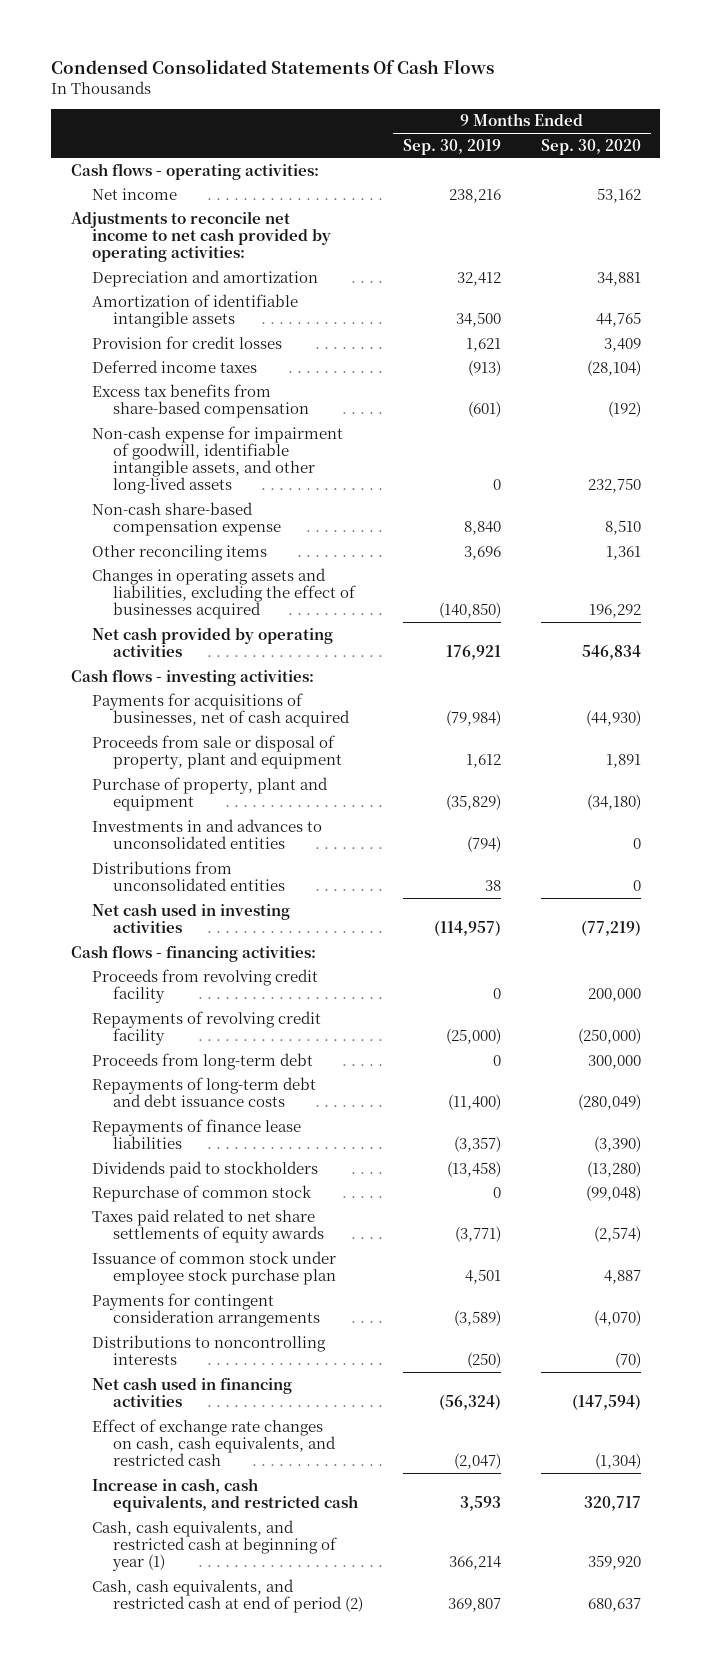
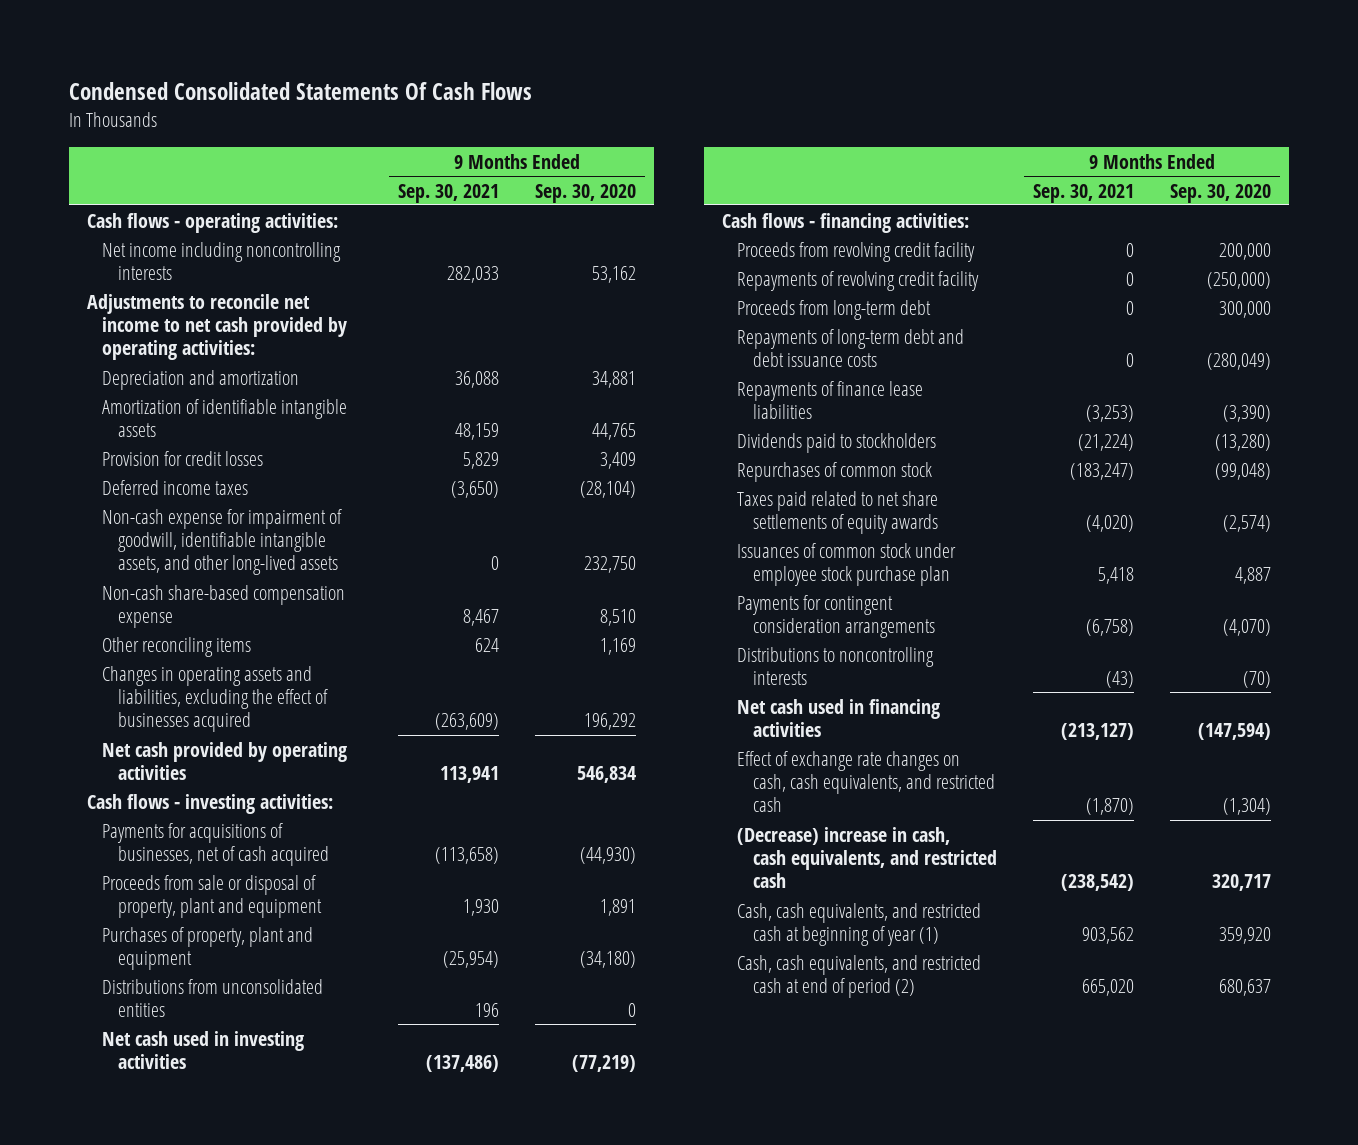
[402,138,501,155] Sep. 30, 2019 -> none
none -> [397,183,499,203] Sep. 30, 2021
[92,187,178,200] Net income -> [102,241,342,280] Net income including noncontrolling interests
[92,383,309,418] Excess tax benefits from share-based compensation -> none
[605,545,641,560] 1,361 -> [599,637,636,655] 1,169
[92,818,323,849] Investments in and advances to unconsolidated entities -> none
[92,776,329,811] Purchase of property, plant and equipment -> [102,926,314,970] Purchases of property, plant and equipment
[92,1184,313,1202] Repurchase of common stock -> [737,461,933,482] Repurchases of common stock
[92,1250,337,1285] Issuance of common stock under employee stock purchase plan -> [737,542,957,586] Issuances of common stock under employee stock purchase plan
[92,1477,358,1512] Increase in cash, cash equivalents, and restricted cash -> [737,826,997,889] (Decrease) increase in cash, cash equivalents, and restricted cash

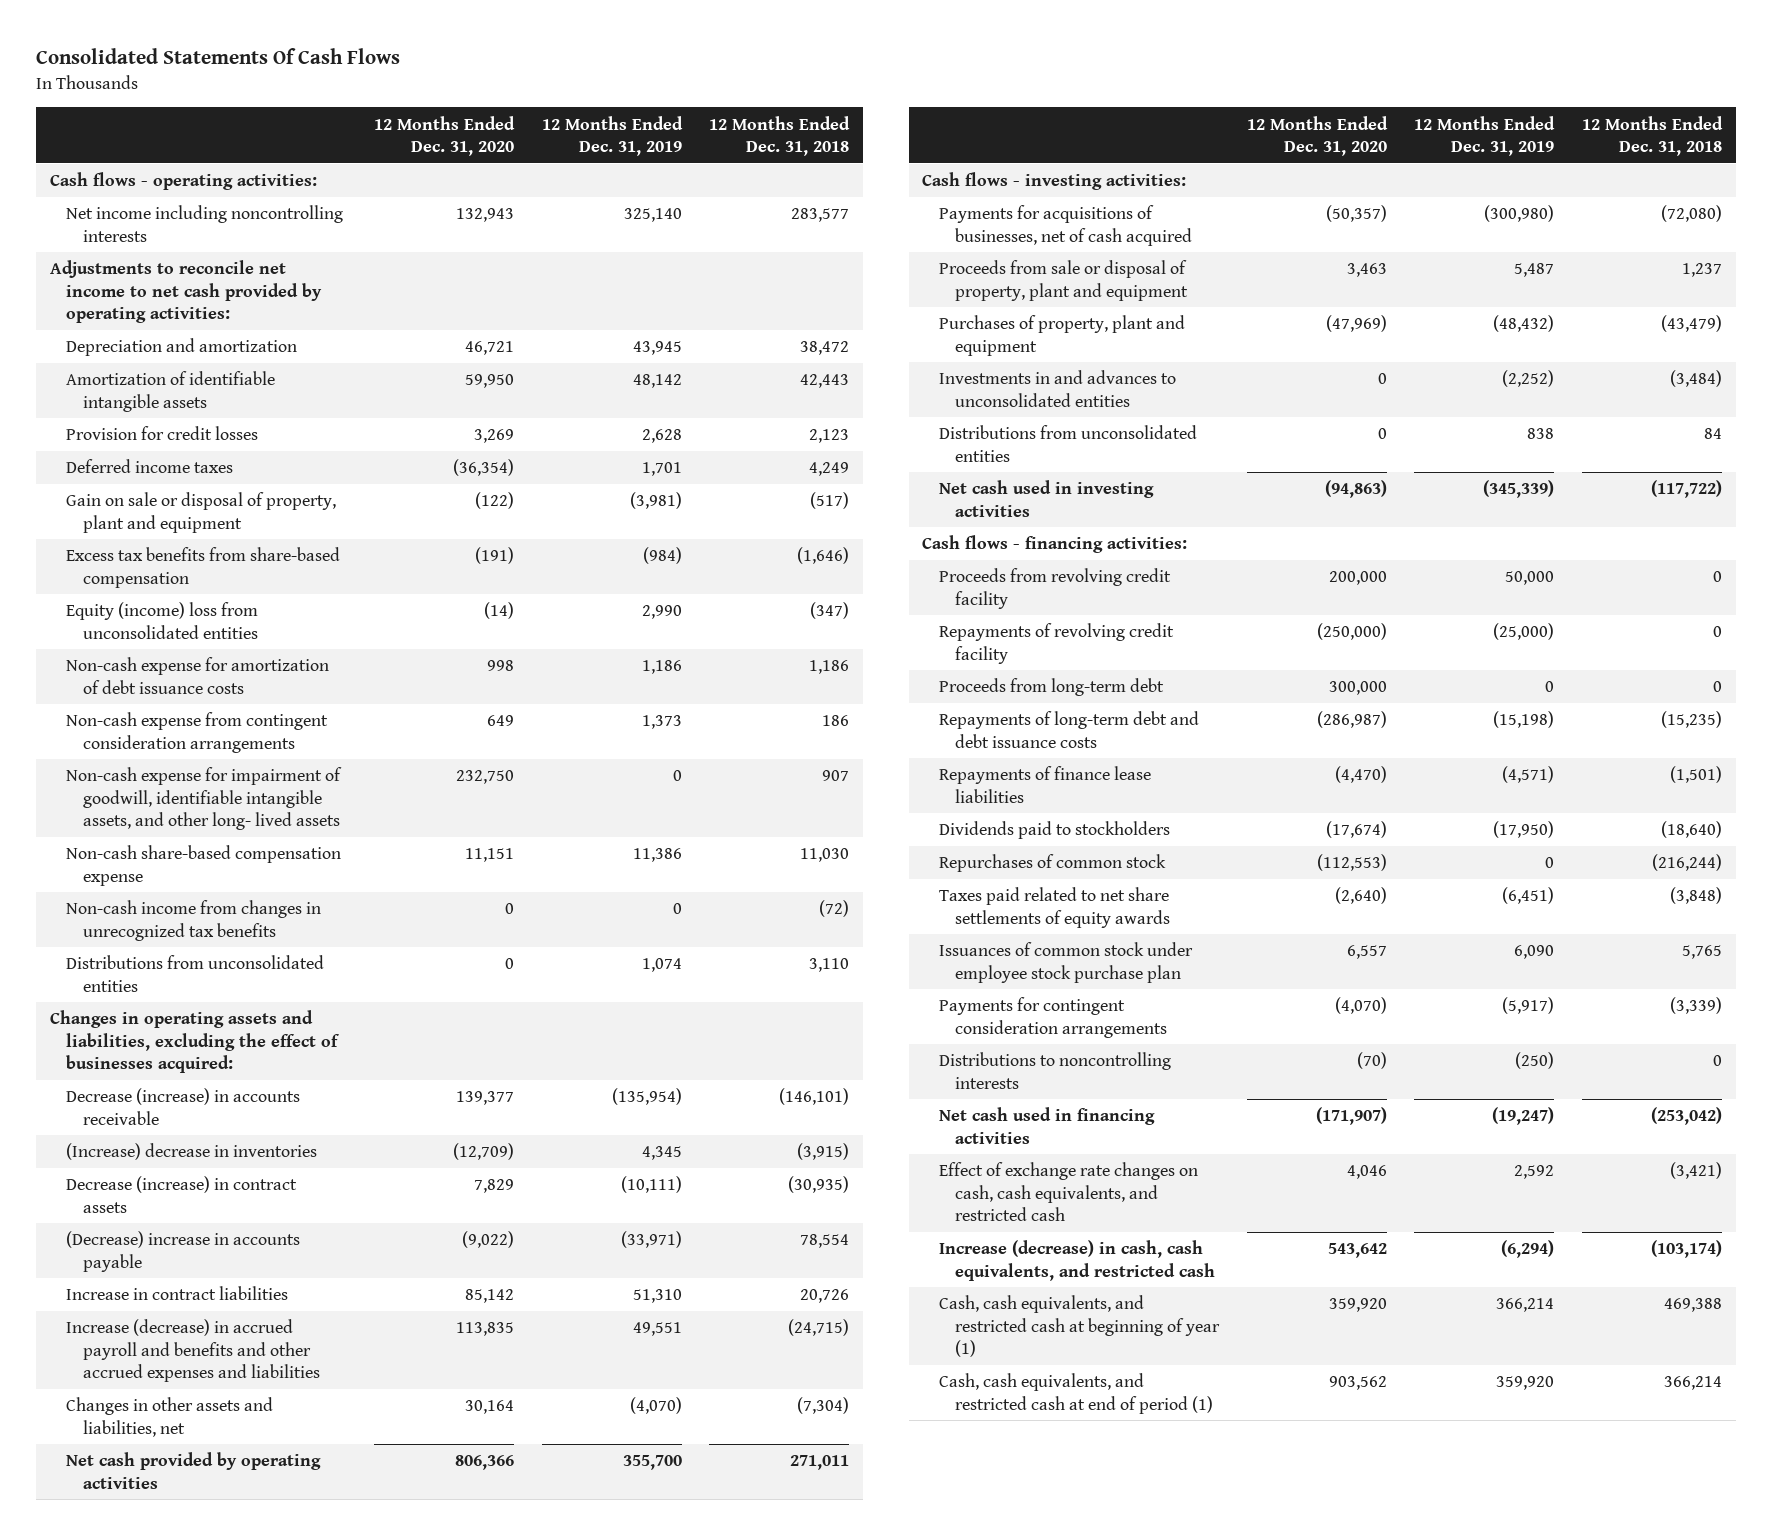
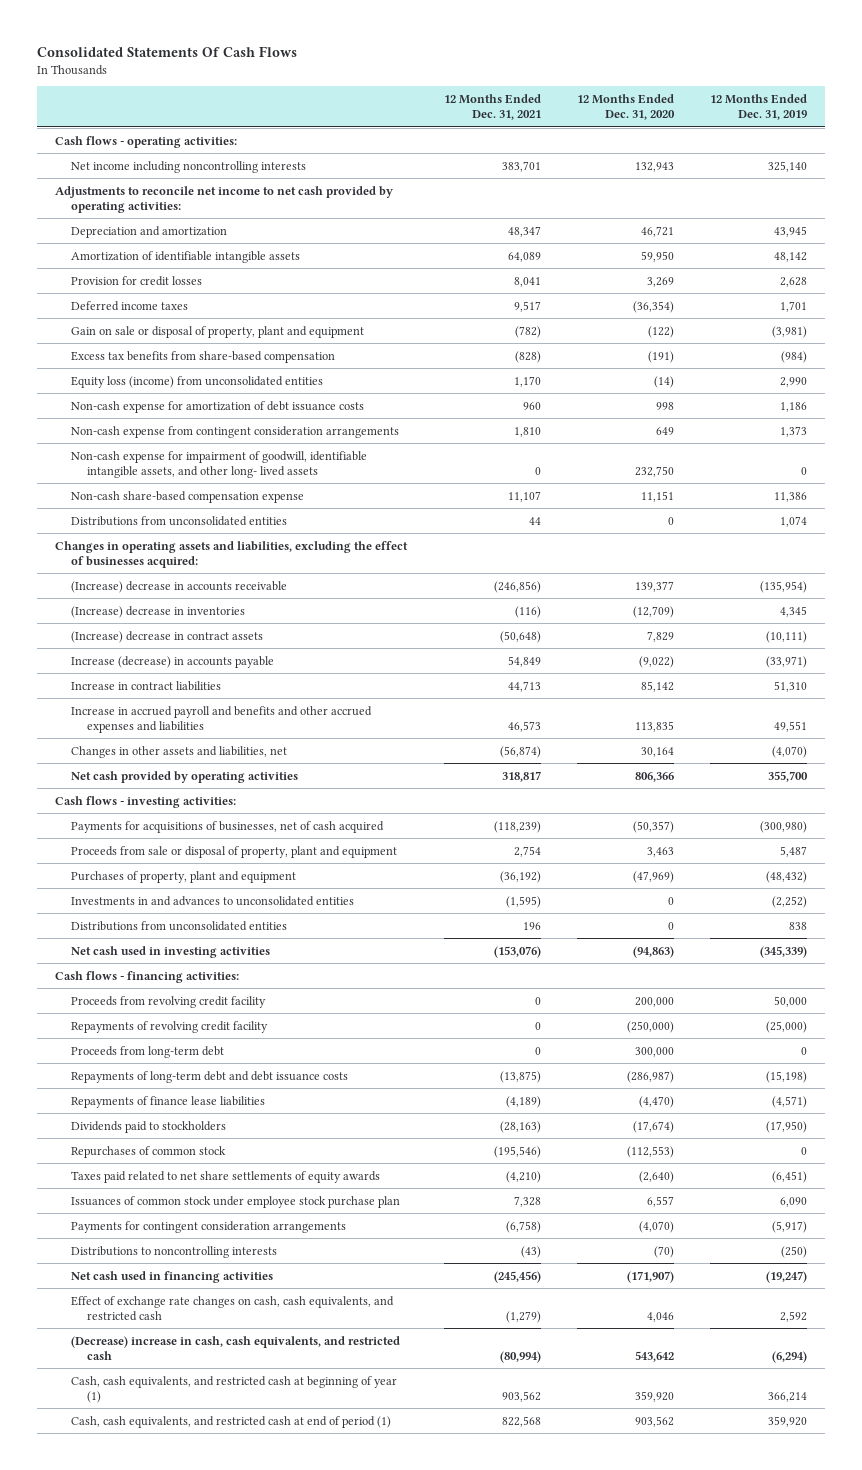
[709,115,851,156] 12 Months Ended Dec. 31, 2018 -> none
none -> [443,94,541,121] 12 Months Ended Dec. 31, 2021
[66,602,259,639] Equity (income) loss from unconsolidated entities -> [70,375,323,388] Equity loss (income) from unconsolidated entities
[66,900,322,941] Non-cash income from changes in unrecognized tax benefits -> none
[66,1088,301,1125] Decrease (increase) in accounts receivable -> [70,580,287,593] (Increase) decrease in accounts receivable
[66,1176,298,1213] Decrease (increase) in contract assets -> [70,630,263,643] (Increase) decrease in contract assets
[66,1231,301,1272] (Decrease) increase in accounts payable -> [70,655,274,668] Increase (decrease) in accounts payable
[66,1319,320,1382] Increase (decrease) in accrued payroll and benefits and other accrued expenses and liabilities -> [70,705,372,733] Increase in accrued payroll and benefits and other accrued expenses and liabilities
[938,1240,1216,1281] Increase (decrease) in cash, cash equivalents, and restricted cash -> [70,1335,400,1360] (Decrease) increase in cash, cash equivalents, and restricted cash

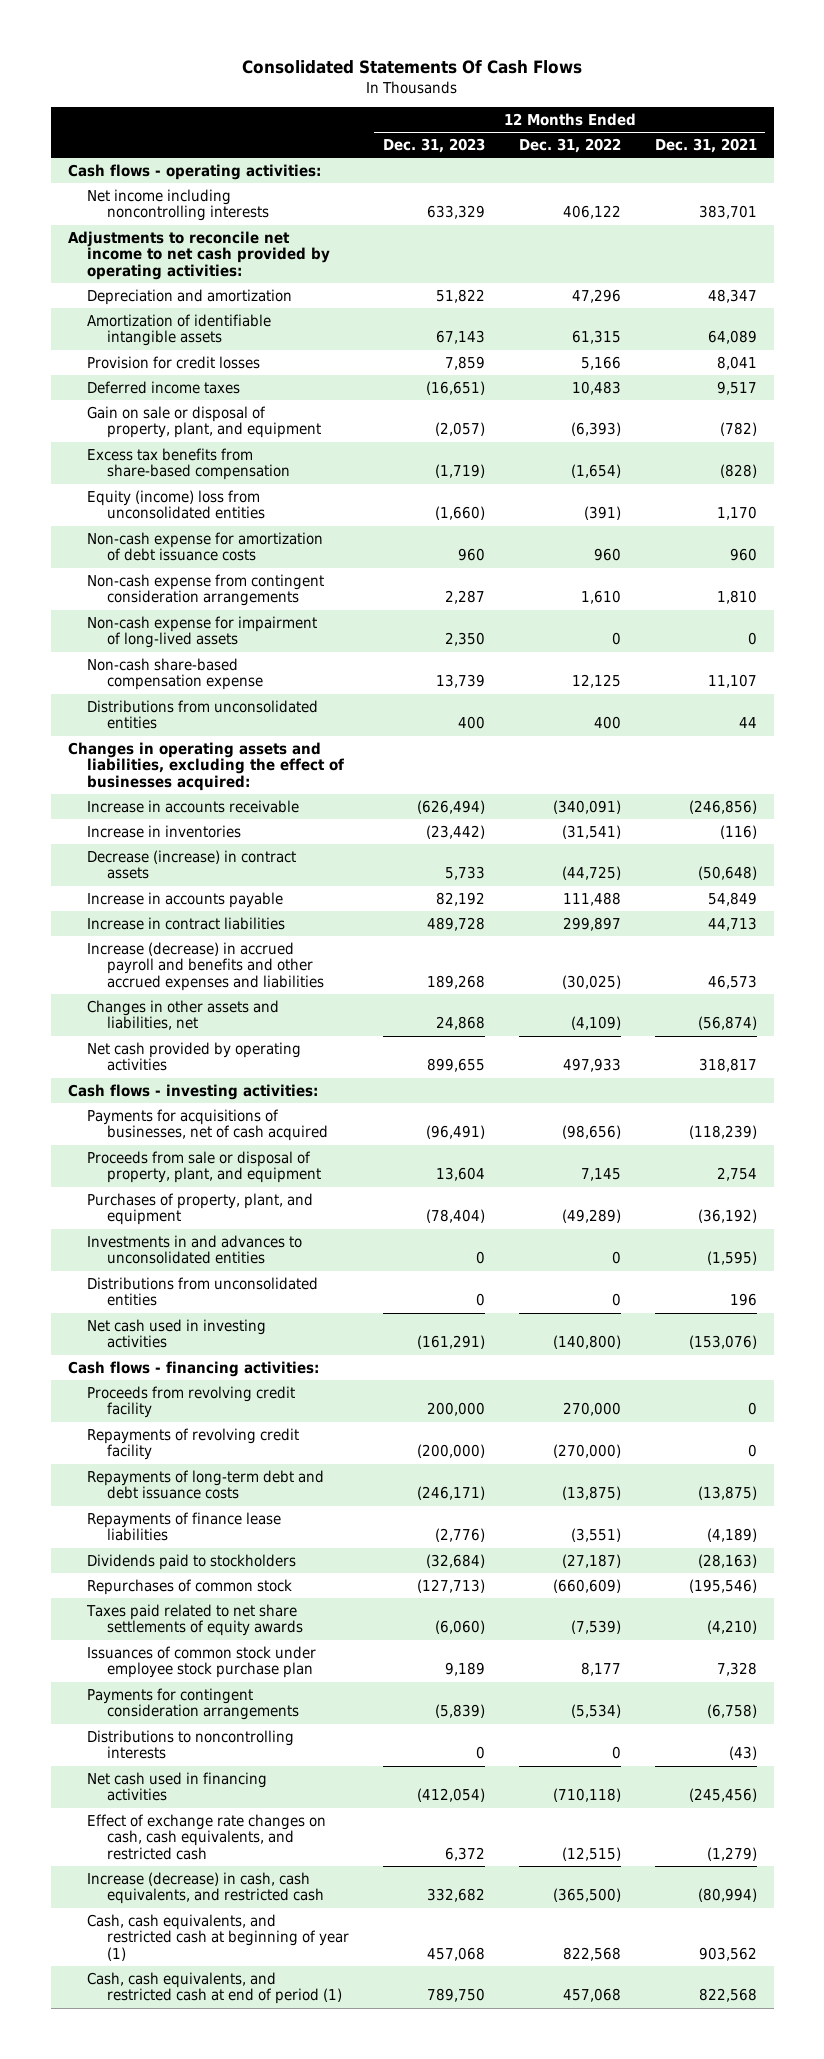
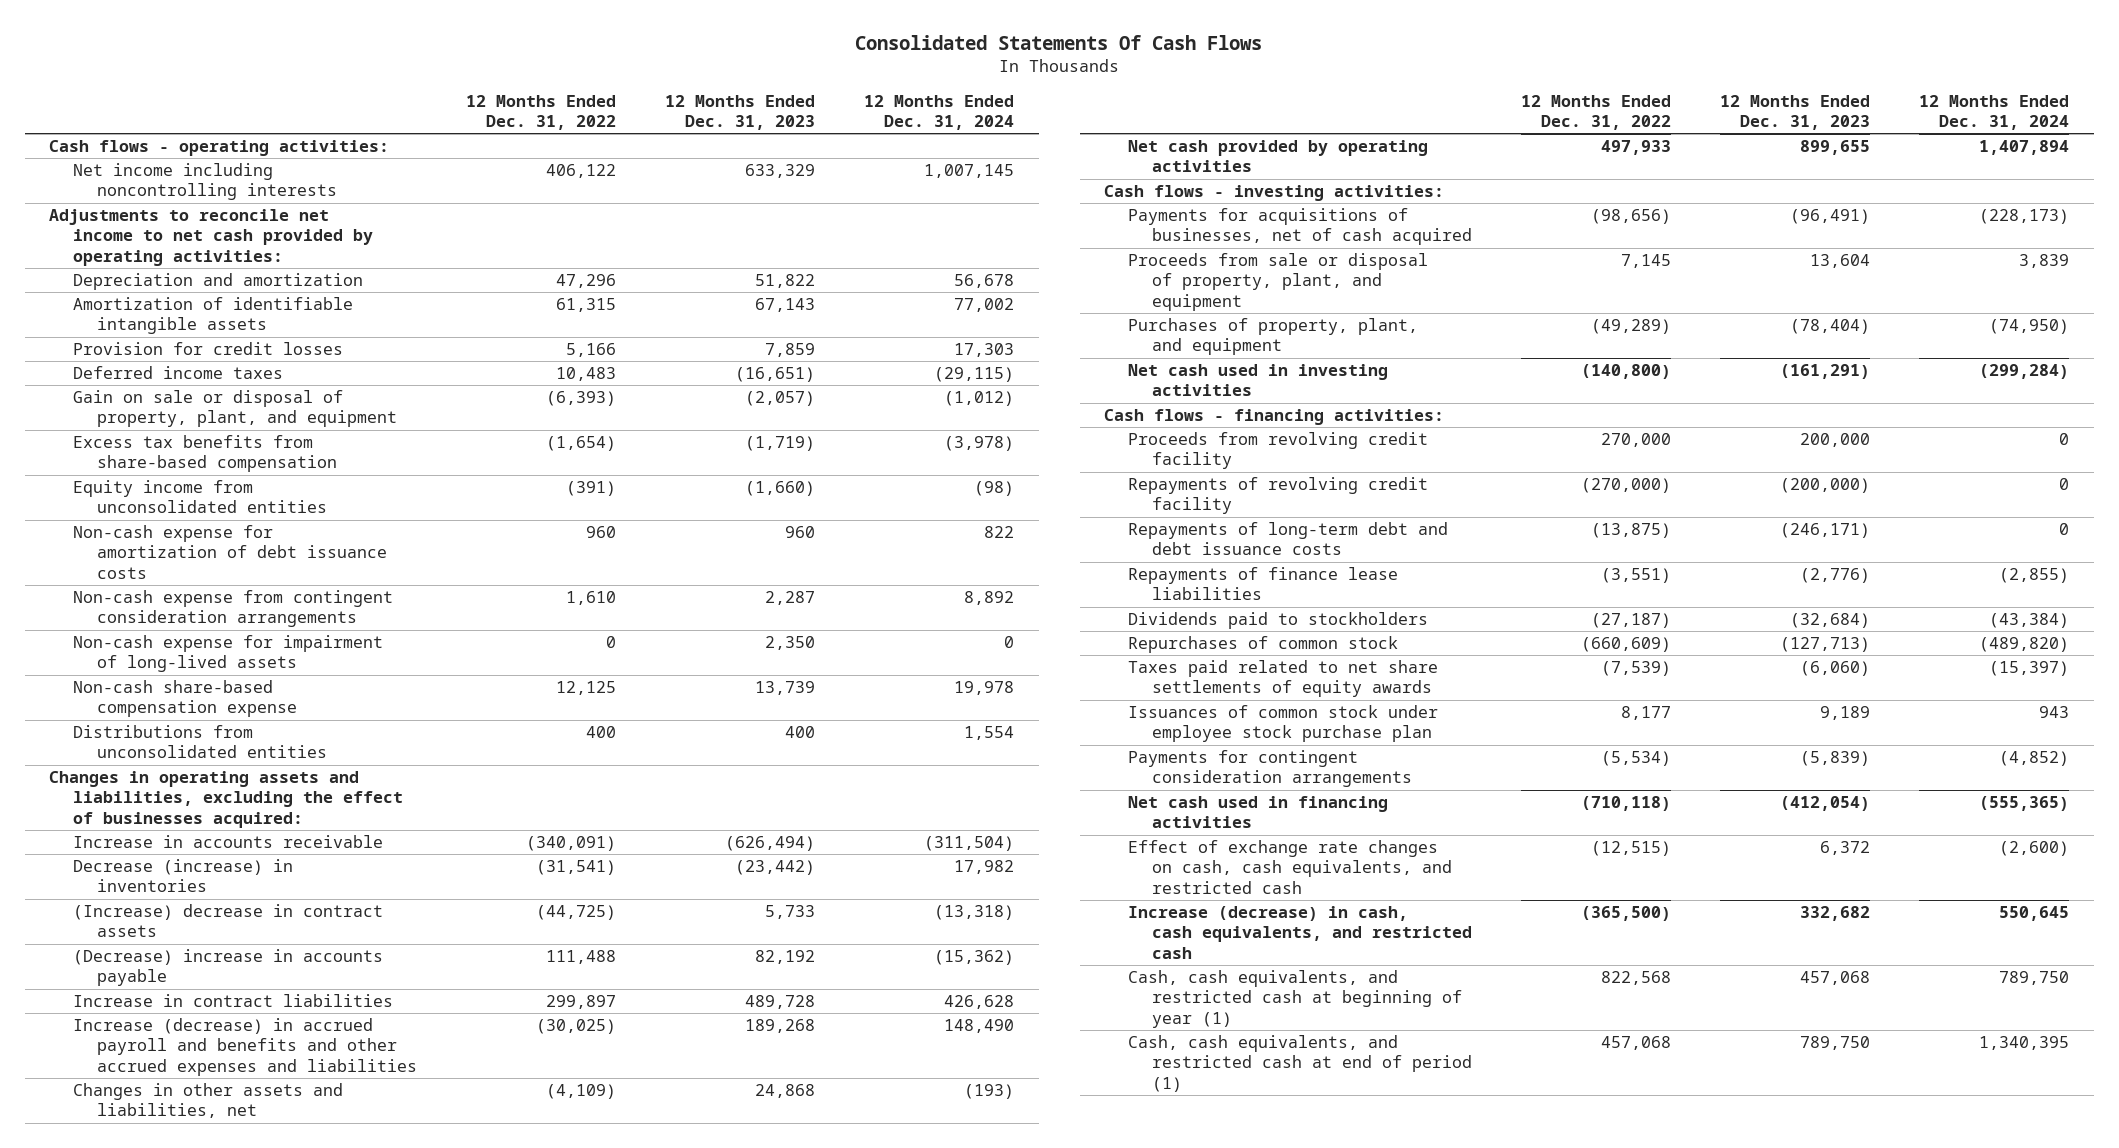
[654,137,757,153] Dec. 31, 2021 -> none
none -> [864,94,1015,131] 12 Months Ended Dec. 31, 2024
[87,489,265,520] Equity (income) loss from unconsolidated entities -> [72,480,327,514] Equity income from unconsolidated entities
[87,824,242,838] Increase in inventories -> [72,859,293,893] Decrease (increase) in inventories
[87,849,297,880] Decrease (increase) in contract assets -> [72,904,383,938] (Increase) decrease in contract assets
[87,891,284,908] Increase in accounts payable -> [72,949,383,987] (Decrease) increase in accounts payable
[87,1234,303,1265] Investments in and advances to unconsolidated entities -> none
[87,1276,319,1307] Distributions from unconsolidated entities -> none
[87,1729,295,1760] Distributions to noncontrolling interests -> none

